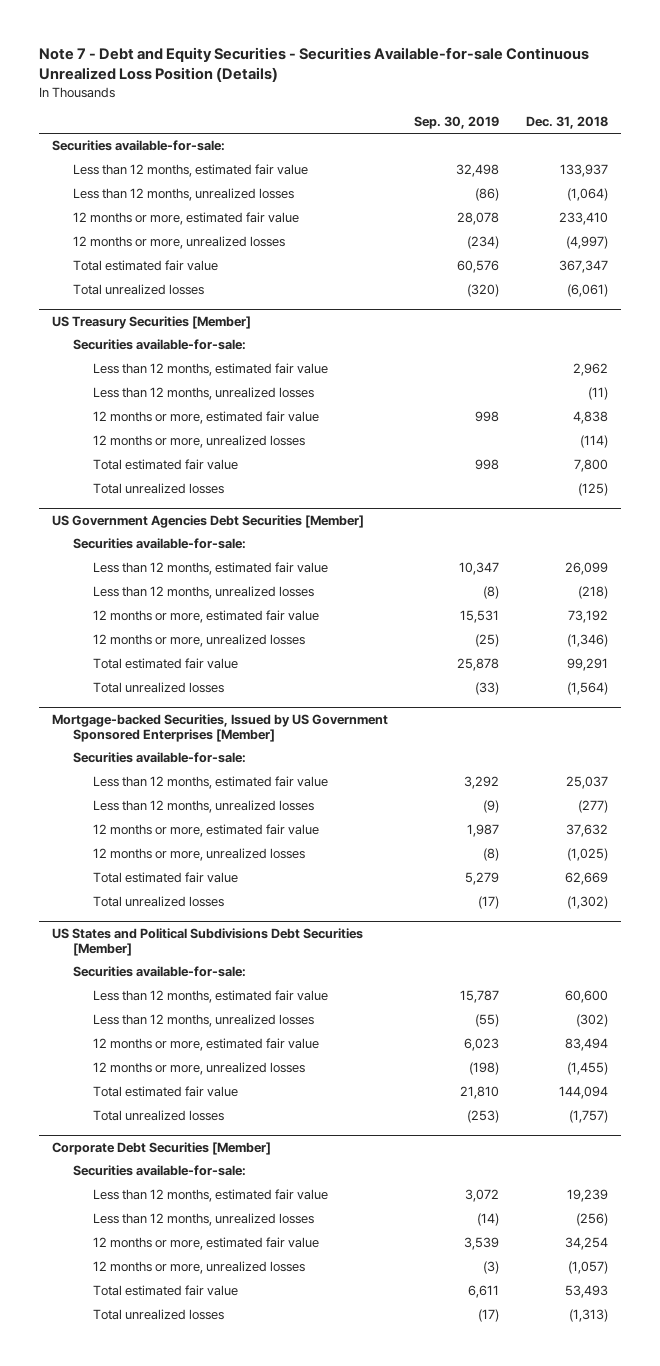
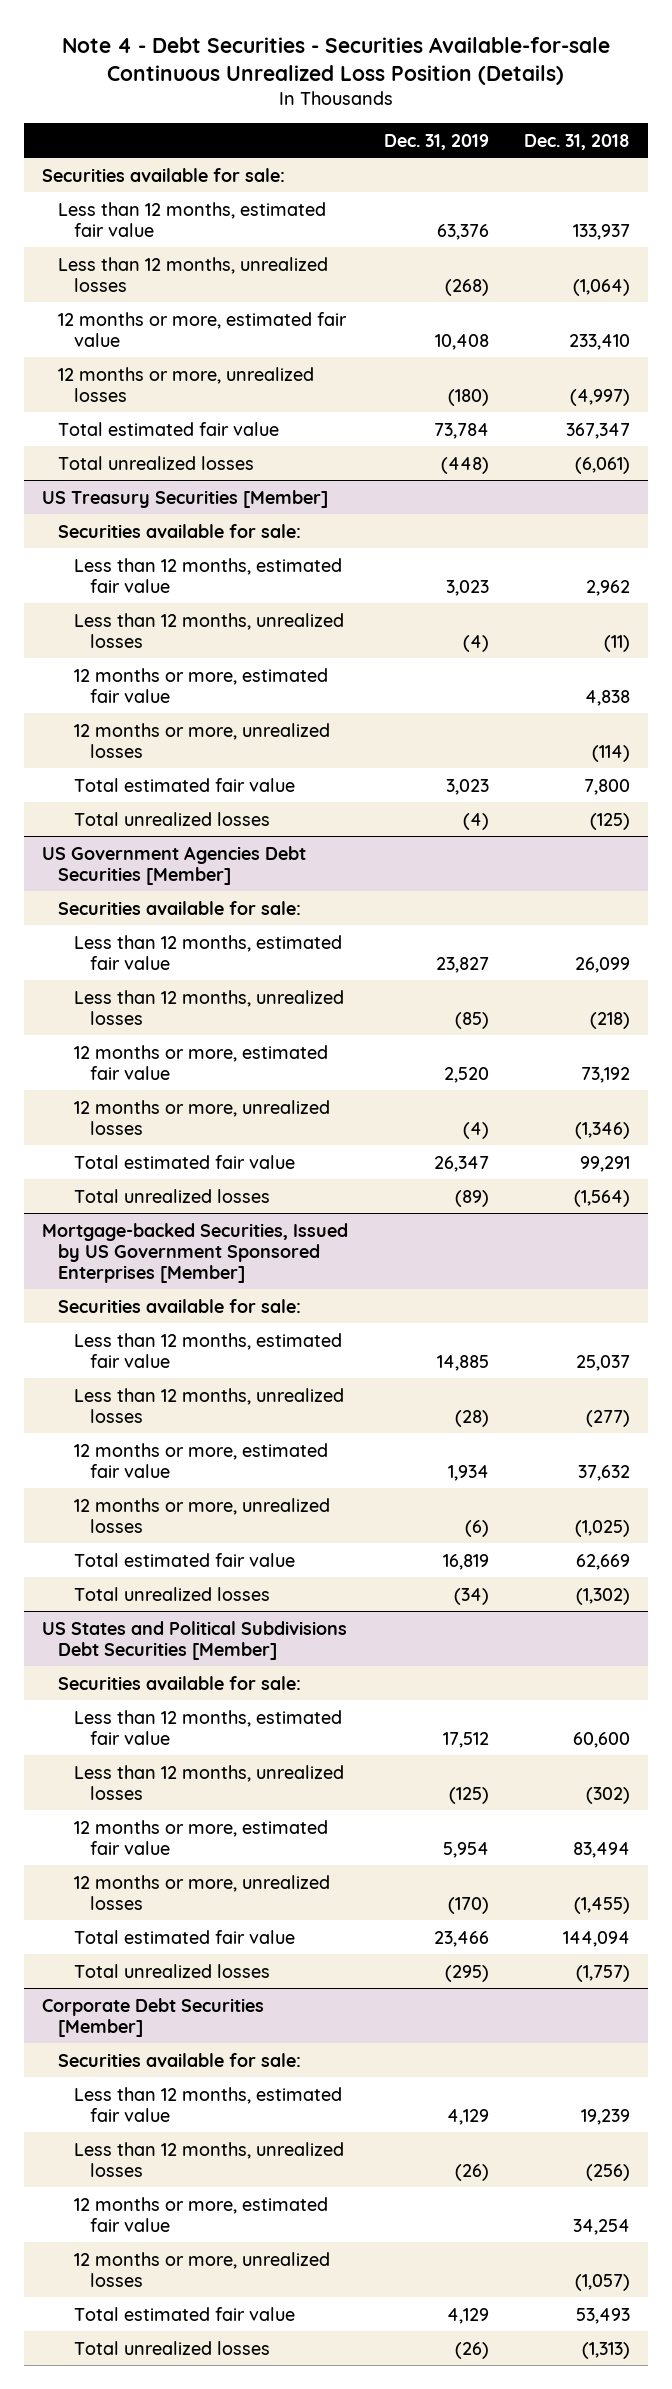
[39,47,590,83] Note 7 - Debt and Equity Securities - Securities Available-for-sale Continuous Unrealized Loss Position (Details) -> [62,36,611,85] Note 4 - Debt Securities - Securities Available-for-sale Continuous Unrealized Loss Position (Details)
[414,115,500,129] Sep. 30, 2019 -> none
none -> [383,133,489,150] Dec. 31, 2019
[52,140,226,152] Securities available-for-sale: -> [42,167,286,182] Securities available for sale:
[72,339,246,351] Securities available-for-sale: -> [58,523,302,538] Securities available for sale:
[72,538,246,550] Securities available-for-sale: -> [58,900,302,915] Securities available for sale:
[72,752,246,764] Securities available-for-sale: -> [58,1298,302,1313] Securities available for sale:
[72,966,246,978] Securities available-for-sale: -> [58,1675,302,1690] Securities available for sale:
[72,1165,246,1177] Securities available-for-sale: -> [58,2052,302,2067] Securities available for sale:

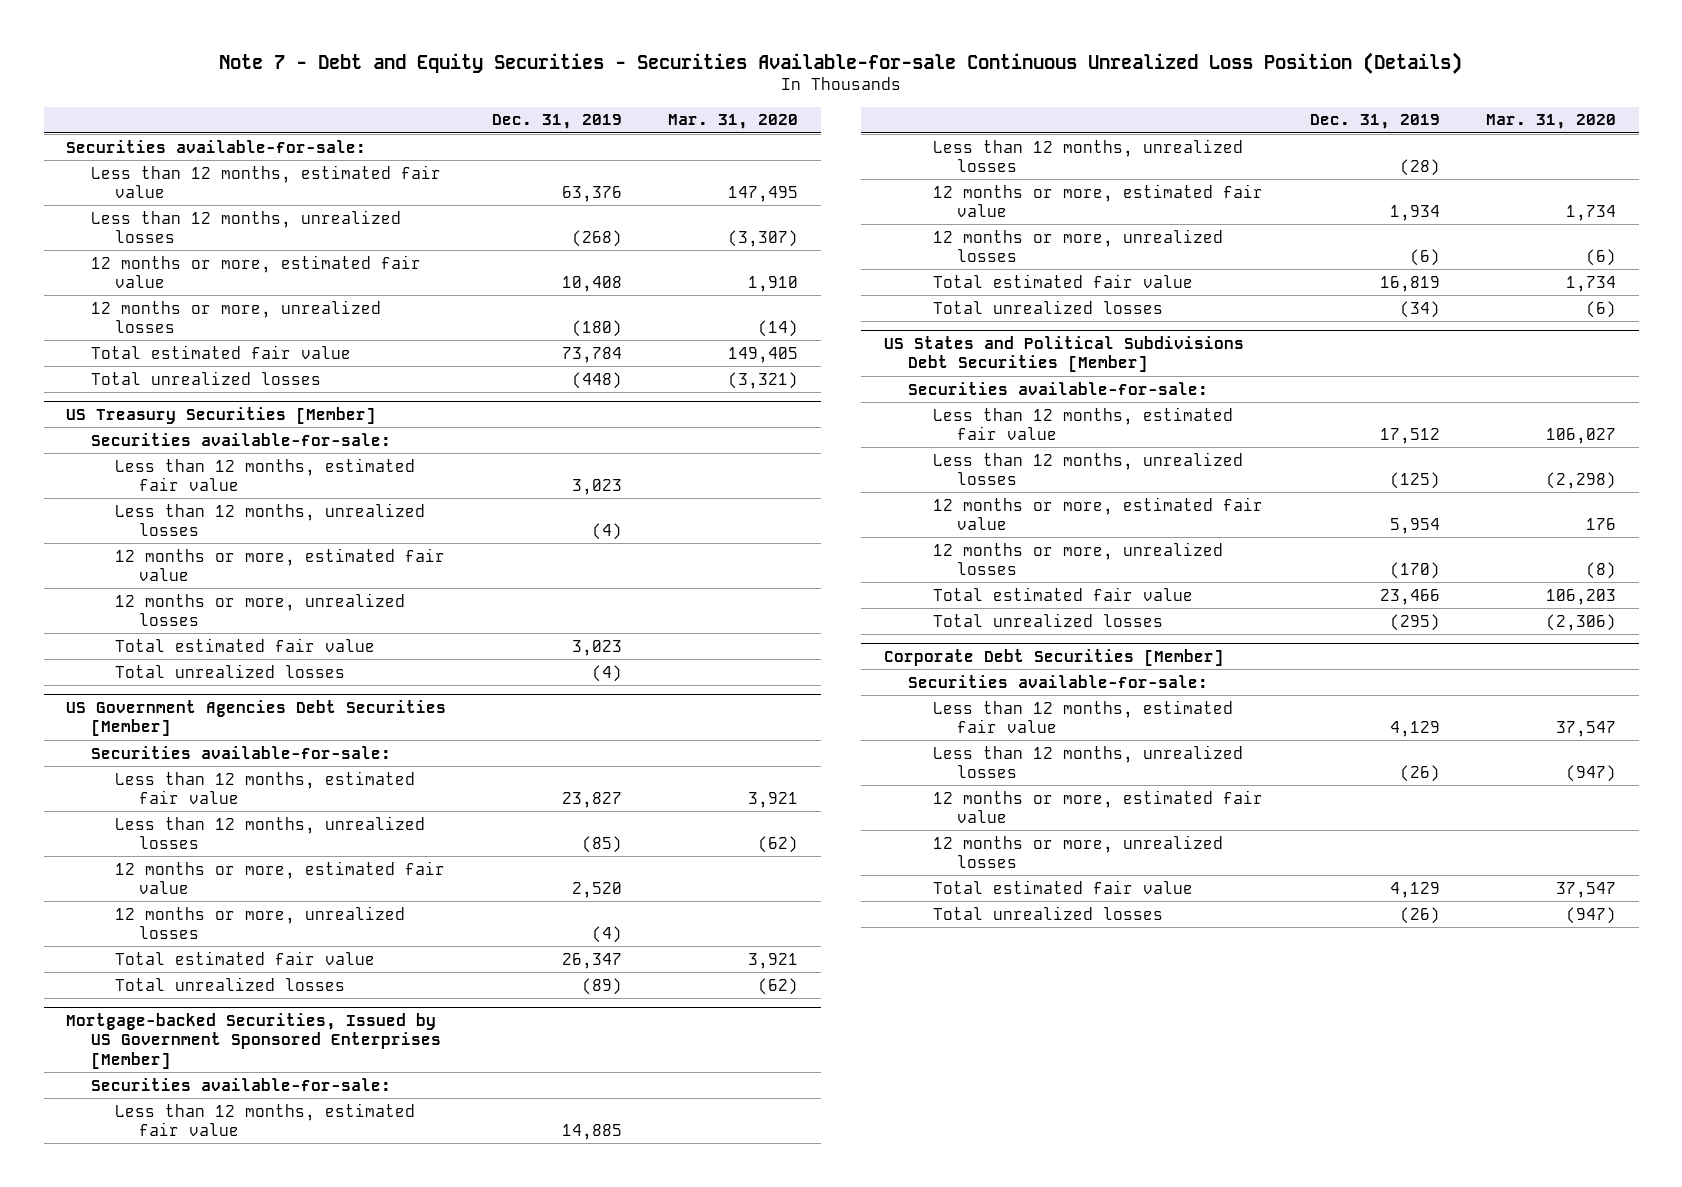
[62,36,611,85] Note 4 - Debt Securities - Securities Available-for-sale Continuous Unrealized Loss Position (Details) -> [219,51,1463,74] Note 7 - Debt and Equity Securities - Securities Available-for-sale Continuous Unrealized Loss Position (Details)
[524,133,631,150] Dec. 31, 2018 -> none
none -> [667,114,798,130] Mar. 31, 2020
[42,167,286,182] Securities available for sale: -> [66,139,367,153] Securities available-for-sale:
[58,523,302,538] Securities available for sale: -> [90,432,391,446] Securities available-for-sale:
[58,900,302,915] Securities available for sale: -> [90,745,391,759] Securities available-for-sale:
[58,1298,302,1313] Securities available for sale: -> [90,1077,391,1091] Securities available-for-sale:
[58,1675,302,1690] Securities available for sale: -> [908,381,1209,395] Securities available-for-sale:
[58,2052,302,2067] Securities available for sale: -> [908,674,1209,688] Securities available-for-sale:

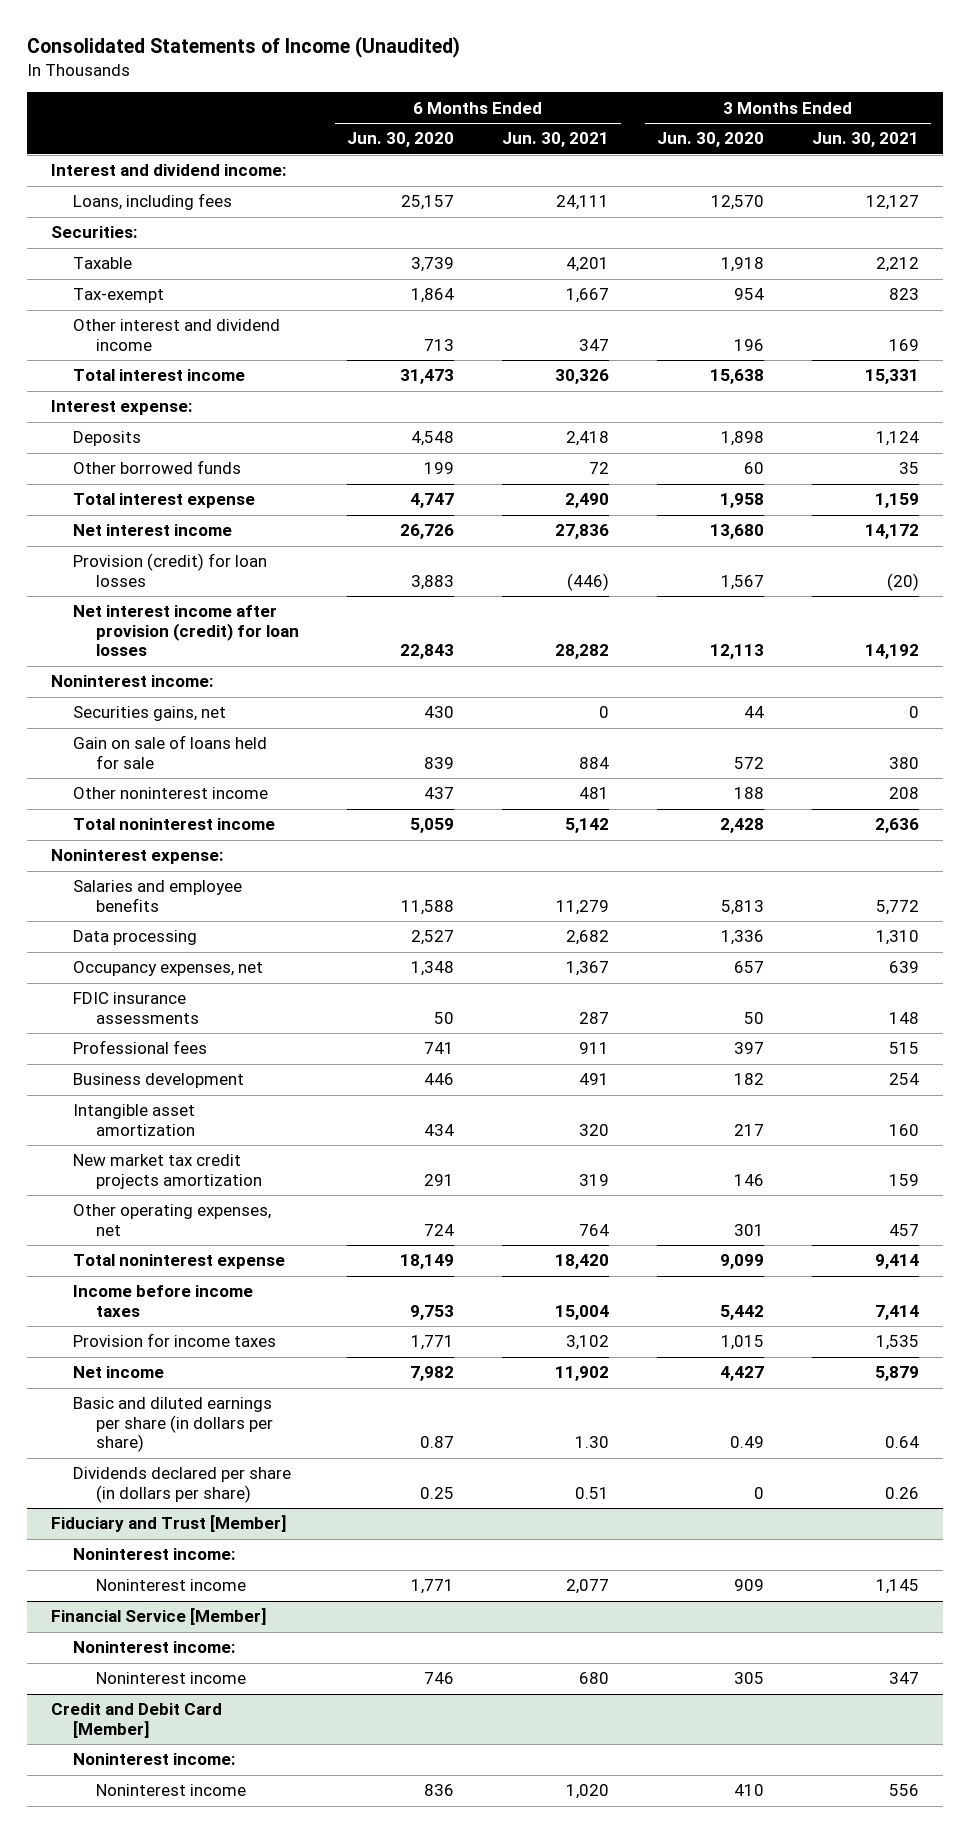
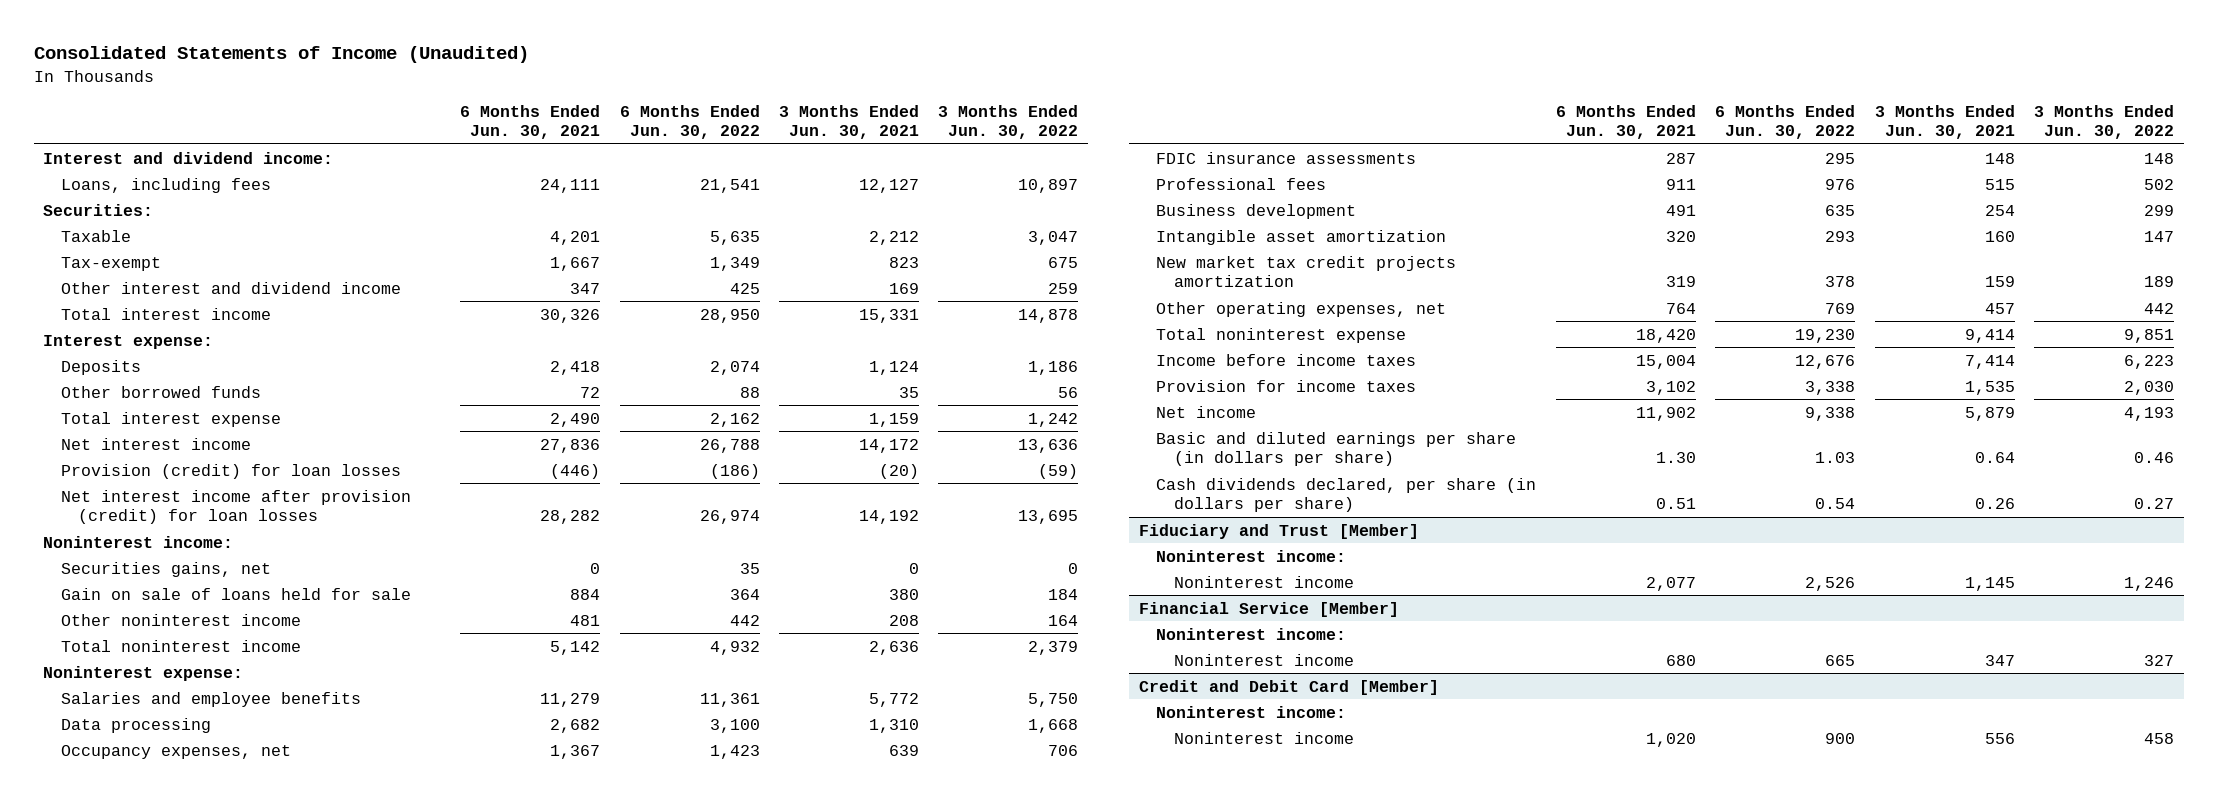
[346,132,454,148] Jun. 30, 2020 -> none
[656,132,764,148] Jun. 30, 2020 -> none
none -> [619,104,760,140] 6 Months Ended Jun. 30, 2022
none -> [938,104,1079,140] 3 Months Ended Jun. 30, 2022
[73,1467,292,1503] Dividends declared per share (in dollars per share) -> [1156,477,1537,513] Cash dividends declared, per share (in dollars per share)

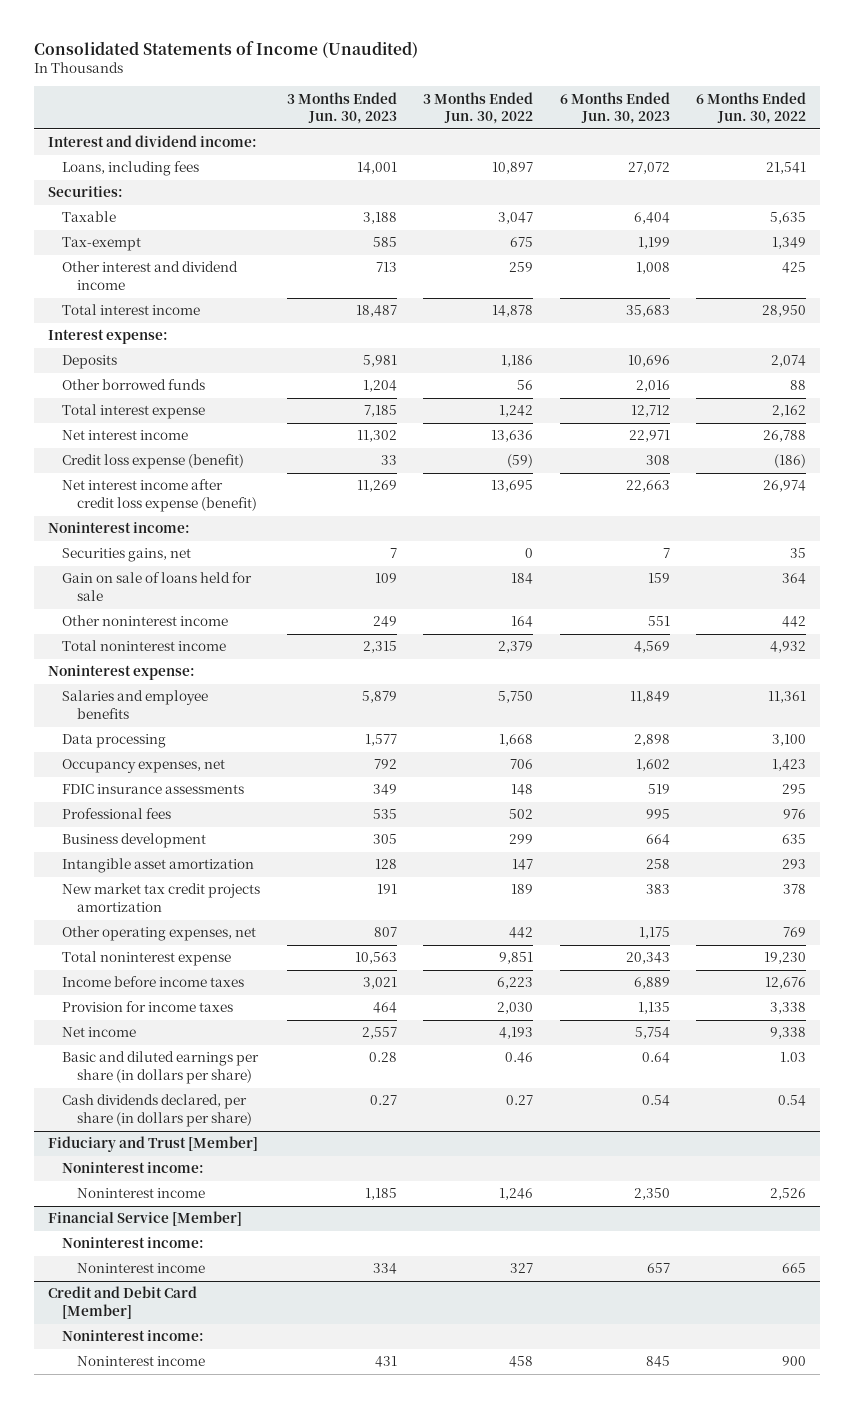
[460,104,601,140] 6 Months Ended Jun. 30, 2021 -> none
[778,104,919,140] 3 Months Ended Jun. 30, 2021 -> none
none -> [286,91,397,124] 3 Months Ended Jun. 30, 2023
none -> [559,91,670,124] 6 Months Ended Jun. 30, 2023
[60,463,401,479] Provision (credit) for loan losses -> [62,454,245,470] Credit loss expense (benefit)
[60,489,411,525] Net interest income after provision (credit) for loan losses -> [62,479,257,512] Net interest income after credit loss expense (benefit)

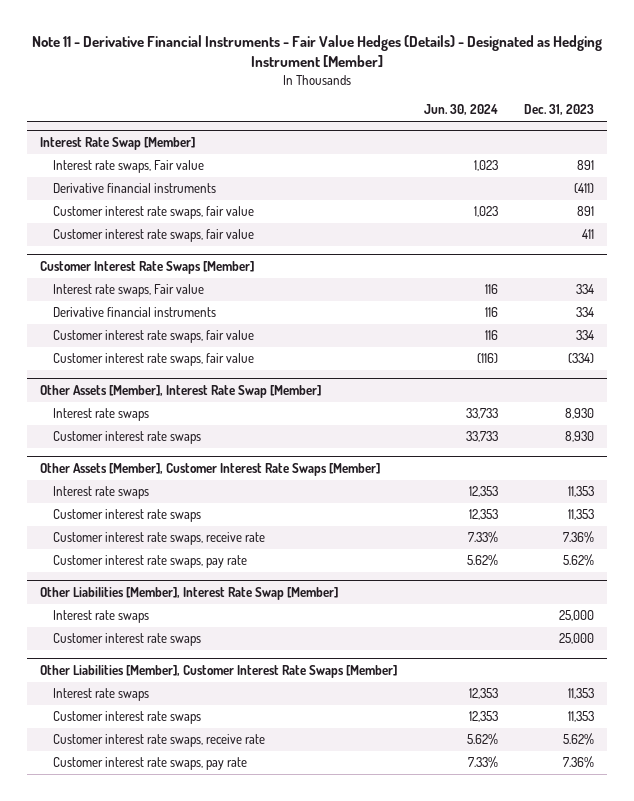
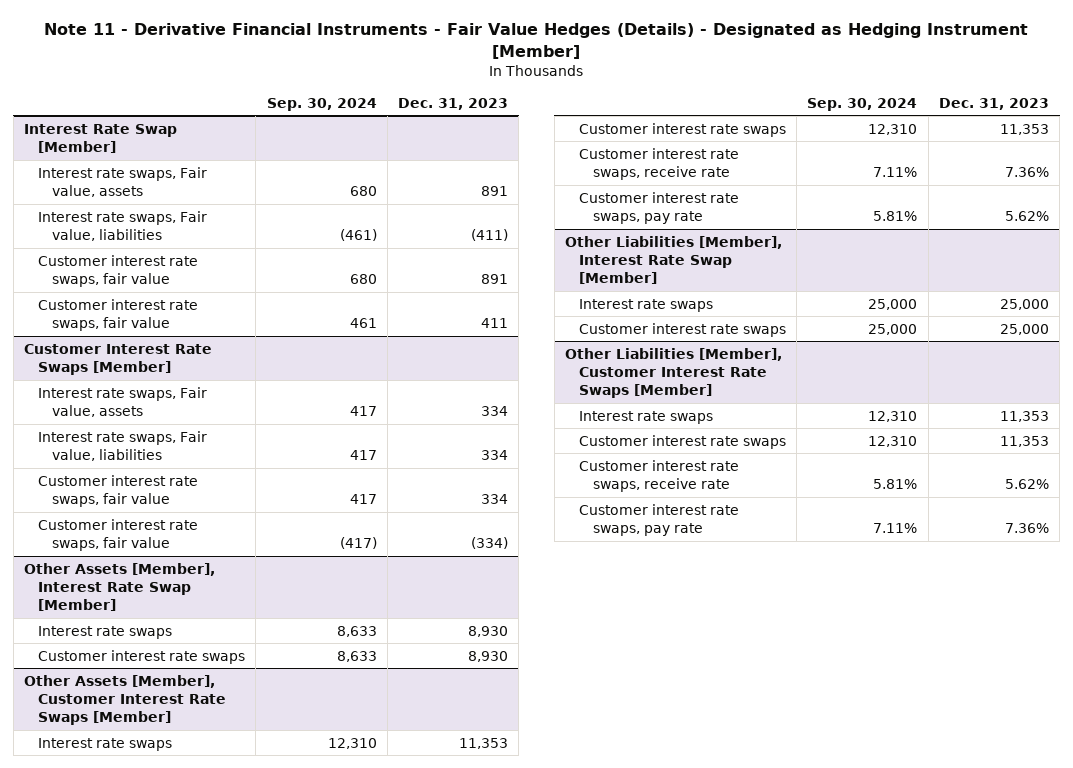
[423,104,498,116] Jun. 30, 2024 -> none
none -> [266,97,377,111] Sep. 30, 2024
[53,160,205,174] Interest rate swaps, Fair value -> [38,166,208,198] Interest rate swaps, Fair value, assets
[53,183,217,194] Derivative financial instruments -> [38,210,208,242] Interest rate swaps, Fair value, liabilities
[53,284,205,298] Interest rate swaps, Fair value -> [38,386,208,418] Interest rate swaps, Fair value, assets
[53,307,217,318] Derivative financial instruments -> [38,430,208,462] Interest rate swaps, Fair value, liabilities

